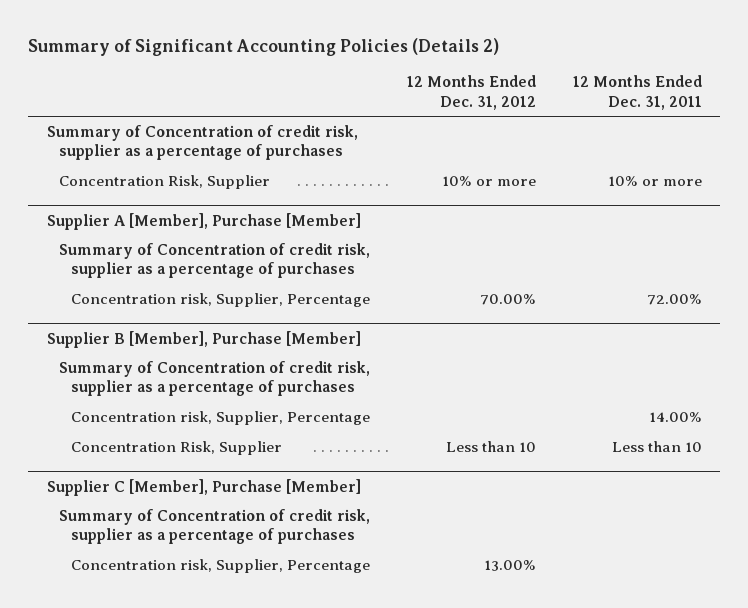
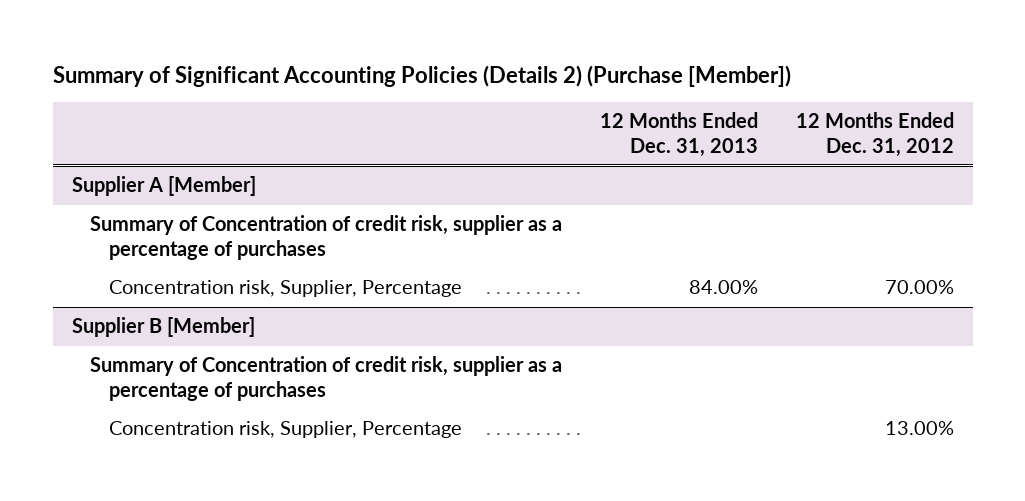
[28,37,500,56] Summary of Significant Accounting Policies (Details 2) -> [52,64,791,87] Summary of Significant Accounting Policies (Details 2) (Purchase [Member])
[572,75,702,110] 12 Months Ended Dec. 31, 2011 -> none
none -> [600,112,759,157] 12 Months Ended Dec. 31, 2013
[46,125,358,161] Summary of Concentration of credit risk, supplier as a percentage of purchases -> none
[58,175,270,190] Concentration Risk, Supplier -> none
[46,212,361,230] Supplier A [Member], Purchase [Member] -> [71,176,256,197] Supplier A [Member]
[58,361,370,397] Summary of Concentration of credit risk, supplier as a percentage of purchases -> none
[71,411,371,426] Concentration risk, Supplier, Percentage -> none
[71,441,283,456] Concentration Risk, Supplier -> none
[46,478,361,496] Supplier C [Member], Purchase [Member] -> none
[46,330,361,348] Supplier B [Member], Purchase [Member] -> [71,317,255,338] Supplier B [Member]

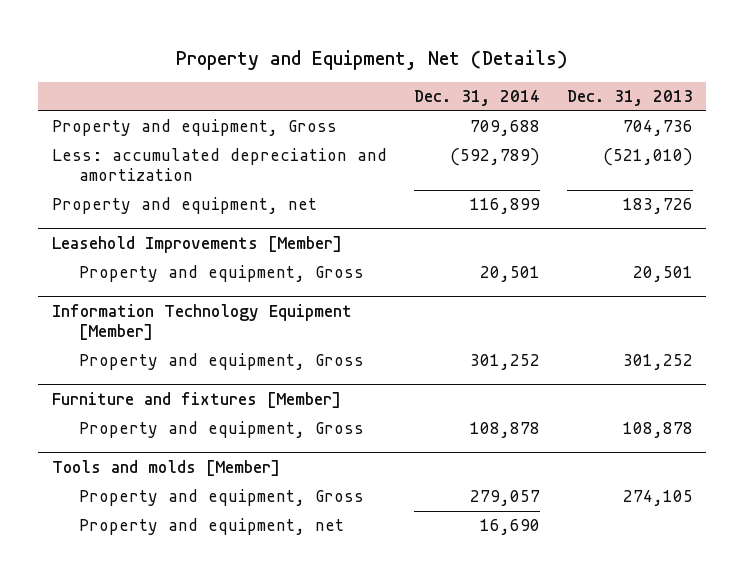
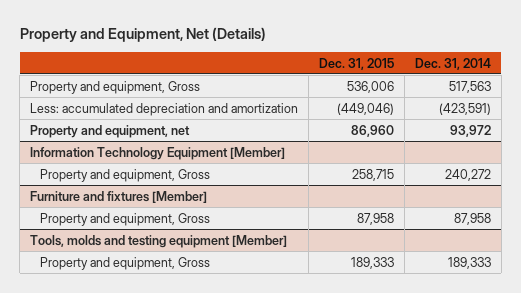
[566,90,693,107] Dec. 31, 2013 -> none
none -> [319,57,395,70] Dec. 31, 2015
[51,236,342,254] Leasehold Improvements [Member] -> none
[78,265,364,283] Property and equipment, Gross -> none
[469,120,540,137] 709,688 -> [448,80,491,93] 517,563
[449,148,540,167] (592,789) -> [438,102,491,115] (423,591)
[469,198,540,215] 116,899 -> [449,124,491,137] 93,972
[469,354,540,371] 301,252 -> [444,168,491,181] 240,272
[78,518,344,536] Property and equipment, net -> none
[469,422,540,439] 108,878 -> [453,212,491,225] 87,958
[51,460,280,477] Tools and molds [Member] -> [30,234,288,248] Tools, molds and testing equipment [Member]
[469,490,540,507] 279,057 -> [447,256,491,269] 189,333

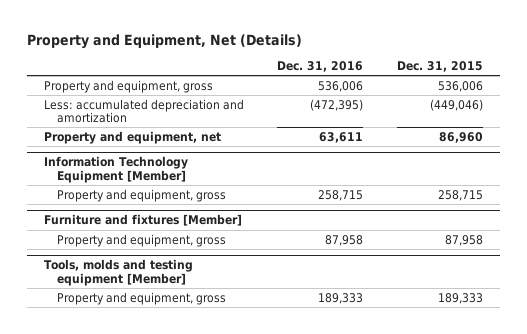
[414,57,491,70] Dec. 31, 2014 -> none
none -> [277,61,364,73] Dec. 31, 2016
[30,80,201,94] Property and equipment, Gross -> [43,79,213,93] Property and equipment, gross
[40,168,211,182] Property and equipment, Gross -> [57,188,227,202] Property and equipment, gross
[40,212,211,226] Property and equipment, Gross -> [57,233,227,247] Property and equipment, gross
[40,256,211,270] Property and equipment, Gross -> [57,291,227,305] Property and equipment, gross

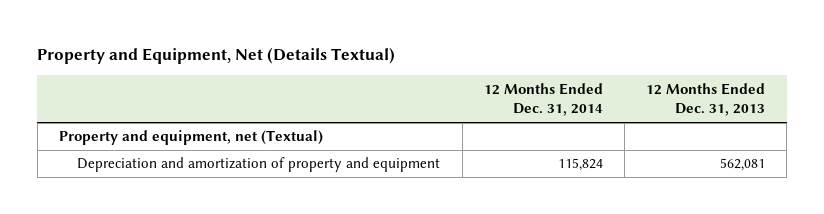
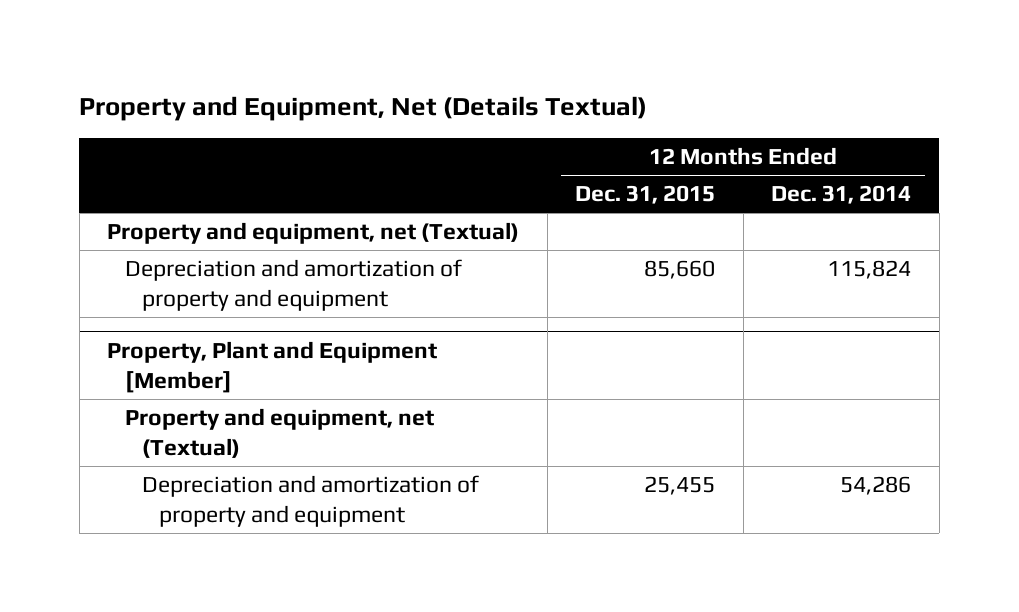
[646,82,766,117] 12 Months Ended Dec. 31, 2013 -> none
none -> [575,185,716,205] Dec. 31, 2015
none -> [107,340,438,393] Property, Plant and Equipment [Member]
none -> [124,408,434,458] Property and equipment, net (Textual)
none -> [141,475,479,527] Depreciation and amortization of property and equipment

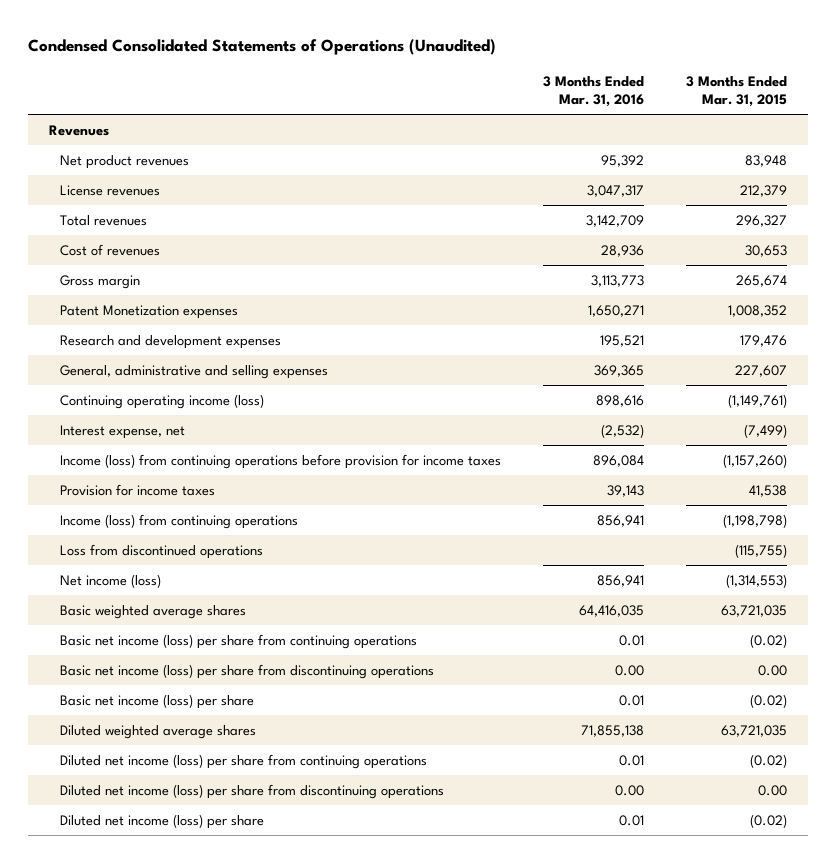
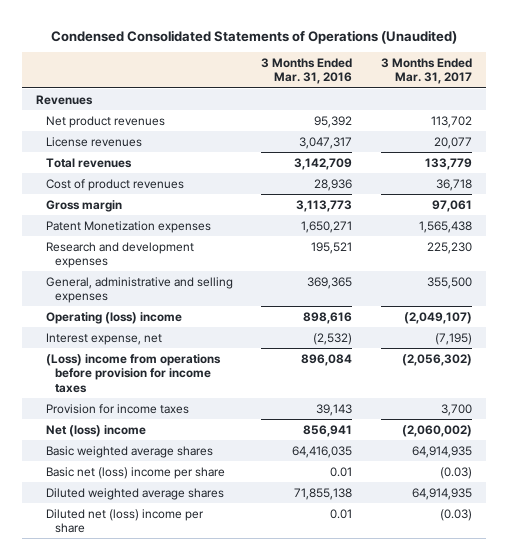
[685,75,787,108] 3 Months Ended Mar. 31, 2015 -> none
none -> [380,58,472,85] 3 Months Ended Mar. 31, 2017
[59,243,160,256] Cost of revenues -> [45,178,184,191] Cost of product revenues
[59,393,264,409] Continuing operating income (loss) -> [45,311,182,324] Operating (loss) income
[59,453,501,469] Income (loss) from continuing operations before provision for income taxes -> [45,353,221,393] (Loss) income from operations before provision for income taxes
[59,513,298,529] Income (loss) from continuing operations -> none
[59,543,263,559] Loss from discontinued operations -> none
[59,573,161,588] Net income (loss) -> [45,424,146,437] Net (loss) income
[59,633,417,649] Basic net income (loss) per share from continuing operations -> none
[59,663,434,679] Basic net income (loss) per share from discontinuing operations -> none
[59,693,254,709] Basic net income (loss) per share -> [45,466,225,479] Basic net (loss) income per share
[59,753,427,769] Diluted net income (loss) per share from continuing operations -> none
[59,783,444,799] Diluted net income (loss) per share from discontinuing operations -> none
[59,813,264,829] Diluted net income (loss) per share -> [45,508,204,534] Diluted net (loss) income per share

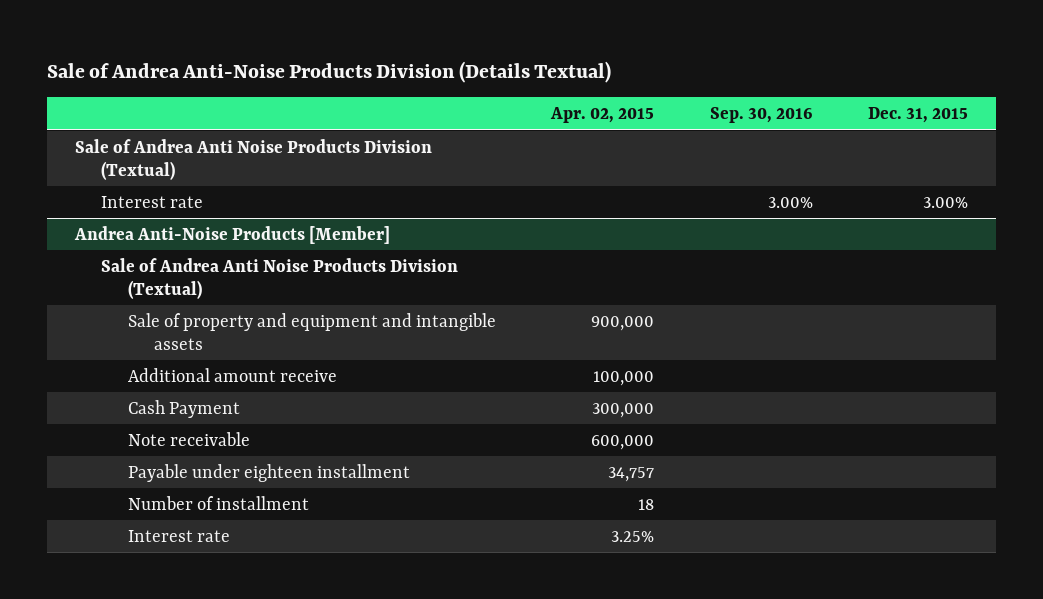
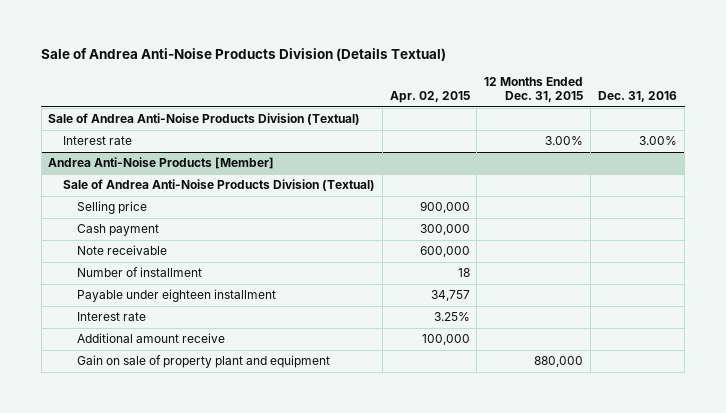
[709,107,813,124] Sep. 30, 2016 -> none
[868,107,969,124] Dec. 31, 2015 -> none
none -> [484,77,584,103] 12 Months Ended Dec. 31, 2015
none -> [598,91,678,103] Dec. 31, 2016
[75,138,433,180] Sale of Andrea Anti Noise Products Division (Textual) -> [48,113,361,126] Sale of Andrea Anti-Noise Products Division (Textual)
[101,257,459,299] Sale of Andrea Anti Noise Products Division (Textual) -> [62,179,375,192] Sale of Andrea Anti-Noise Products Division (Textual)
[127,312,496,350] Sale of property and equipment and intangible assets -> [77,201,148,215] Selling price
[127,399,240,418] Cash Payment -> [77,224,160,237] Cash payment
[127,463,410,482] Payable under eighteen installment -> [77,289,277,303] Payable under eighteen installment
[127,367,337,382] Additional amount receive -> [77,333,226,344] Additional amount receive
none -> [77,355,331,369] Gain on sale of property plant and equipment

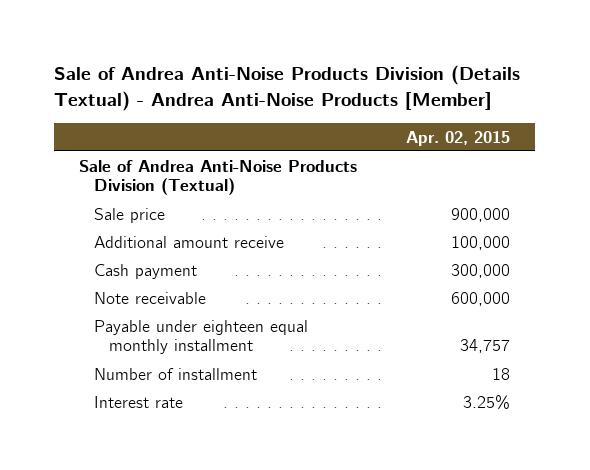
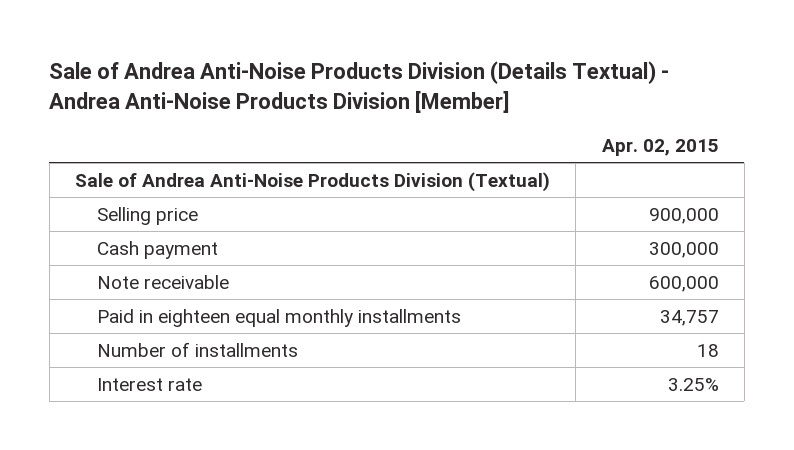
[54,65,521,112] Sale of Andrea Anti-Noise Products Division (Details Textual) - Andrea Anti-Noise Products [Member] -> [49,61,670,113] Sale of Andrea Anti-Noise Products Division (Details Textual) - Andrea Anti-Noise Products Division [Member]
[93,235,284,248] Additional amount receive -> none
[93,207,165,223] Sale price -> [97,206,199,225] Selling price
[93,319,308,355] Payable under eighteen equal monthly installment -> [97,308,462,327] Paid in eighteen equal monthly installments
[93,367,257,380] Number of installment -> [97,341,299,357] Number of installments

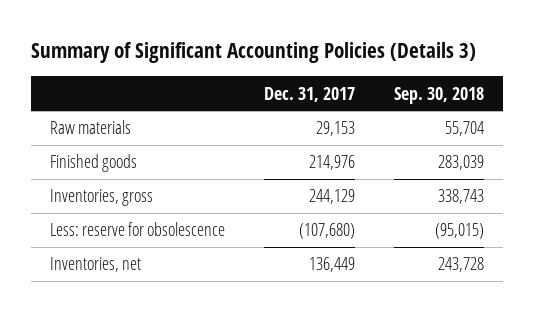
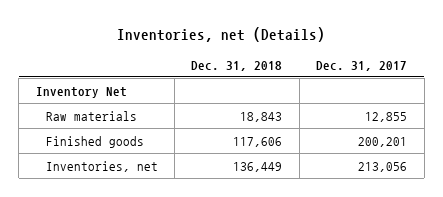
[30,42,476,64] Summary of Significant Accounting Policies (Details 3) -> [117,27,326,43] Inventories, net (Details)
[393,86,484,104] Sep. 30, 2018 -> none
none -> [191,60,283,71] Dec. 31, 2018
[50,222,226,237] Less: reserve for obsolescence -> none
[50,257,142,273] Inventories, net -> none
none -> [35,86,127,98] Inventory Net
[316,121,356,137] 29,153 -> [365,111,408,122] 12,855
[309,155,356,171] 214,976 -> [358,136,408,147] 200,201
[50,189,154,207] Inventories, gross -> [45,160,158,172] Inventories, net
[309,189,356,205] 244,129 -> [358,161,408,172] 213,056

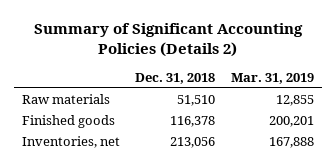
[117,27,326,43] Inventories, net (Details) -> [33,22,303,58] Summary of Significant Accounting Policies (Details 2)
[316,60,408,71] Dec. 31, 2017 -> none
none -> [230,72,314,84] Mar. 31, 2019
[35,86,127,98] Inventory Net -> none
[240,111,283,122] 18,843 -> [177,94,216,106] 51,510
[233,136,283,147] 117,606 -> [170,115,216,127] 116,378
[233,161,283,172] 136,449 -> [170,136,216,148] 213,056

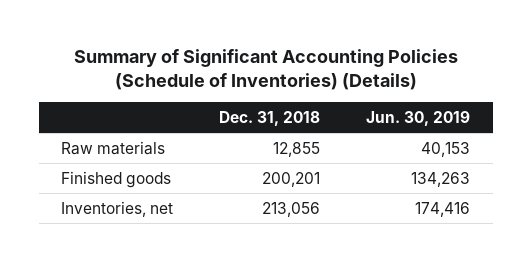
[33,22,303,58] Summary of Significant Accounting Policies (Details 2) -> [73,48,458,90] Summary of Significant Accounting Policies (Schedule of Inventories) (Details)
[230,72,314,84] Mar. 31, 2019 -> none
none -> [366,110,471,126] Jun. 30, 2019
[177,94,216,106] 51,510 -> [273,141,321,157] 12,855
[170,115,216,127] 116,378 -> [262,171,321,187] 200,201

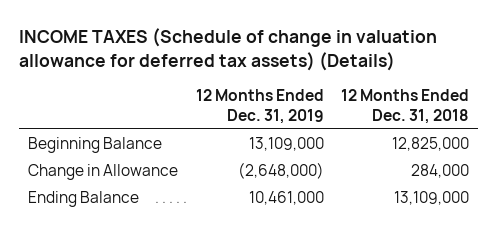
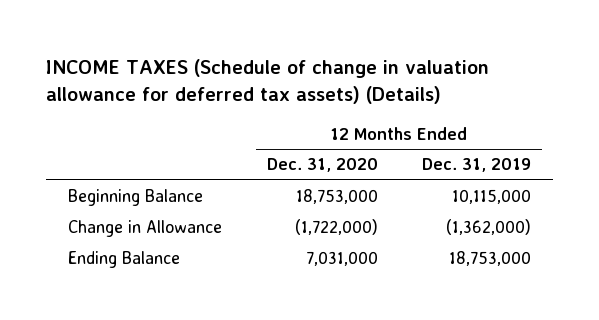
[341,89,470,124] 12 Months Ended Dec. 31, 2018 -> none
none -> [266,158,378,173] Dec. 31, 2020
[248,136,324,151] 13,109,000 -> [451,189,531,205] 10,115,000
[237,161,324,179] (2,648,000) -> [445,219,531,236] (1,362,000)
[248,190,324,205] 10,461,000 -> [448,251,531,267] 18,753,000

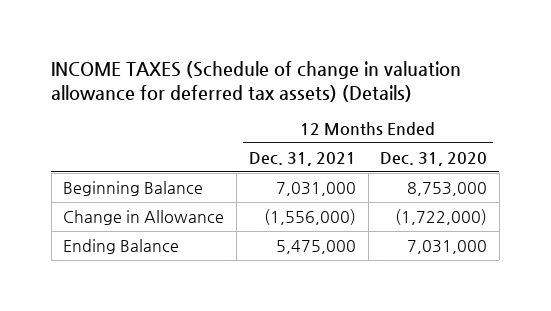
[421,158,531,173] Dec. 31, 2019 -> none
none -> [248,151,356,166] Dec. 31, 2021
[295,189,378,205] 18,753,000 -> [407,181,488,196] 8,753,000

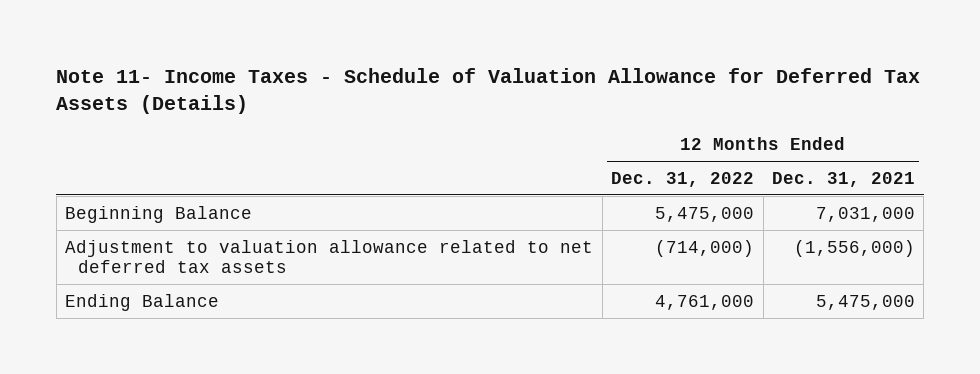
[51,61,462,102] INCOME TAXES (Schedule of change in valuation allowance for deferred tax assets) (Details) -> [56,68,921,115] Note 11- Income Taxes - Schedule of Valuation Allowance for Deferred Tax Assets (Details)
[380,151,488,166] Dec. 31, 2020 -> none
none -> [611,171,755,187] Dec. 31, 2022
[63,209,225,225] Change in Allowance -> [65,239,594,273] Adjustment to valuation allowance related to net deferred tax assets

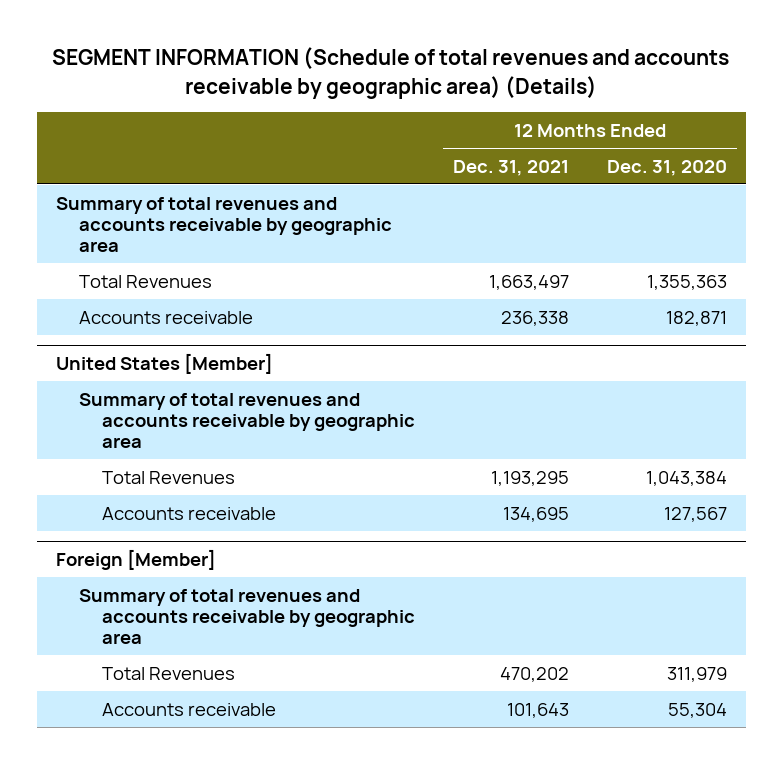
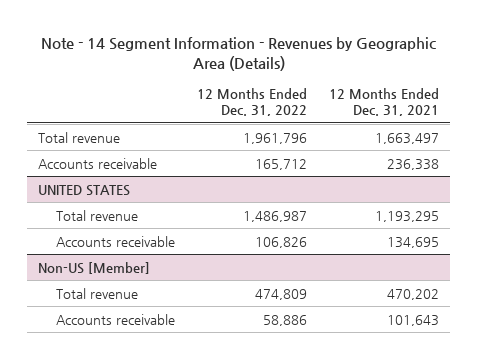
[52,47,730,99] SEGMENT INFORMATION (Schedule of total revenues and accounts receivable by geographic area) (Details) -> [40,36,436,71] Note - 14 Segment Information - Revenues by Geographic Area (Details)
[607,159,728,176] Dec. 31, 2020 -> none
none -> [196,88,307,117] 12 Months Ended Dec. 31, 2022
[55,196,392,253] Summary of total revenues and accounts receivable by geographic area -> none
[78,274,212,288] Total Revenues -> [38,131,121,143] Total revenue
[78,392,415,449] Summary of total revenues and accounts receivable by geographic area -> none
[55,353,273,375] United States [Member] -> [38,184,131,196] UNITED STATES
[101,470,235,484] Total Revenues -> [56,209,139,221] Total revenue
[55,549,216,571] Foreign [Member] -> none
[78,588,415,645] Summary of total revenues and accounts receivable by geographic area -> none
none -> [38,261,151,274] Non-US [Member]
[101,666,235,680] Total Revenues -> [56,287,139,299] Total revenue

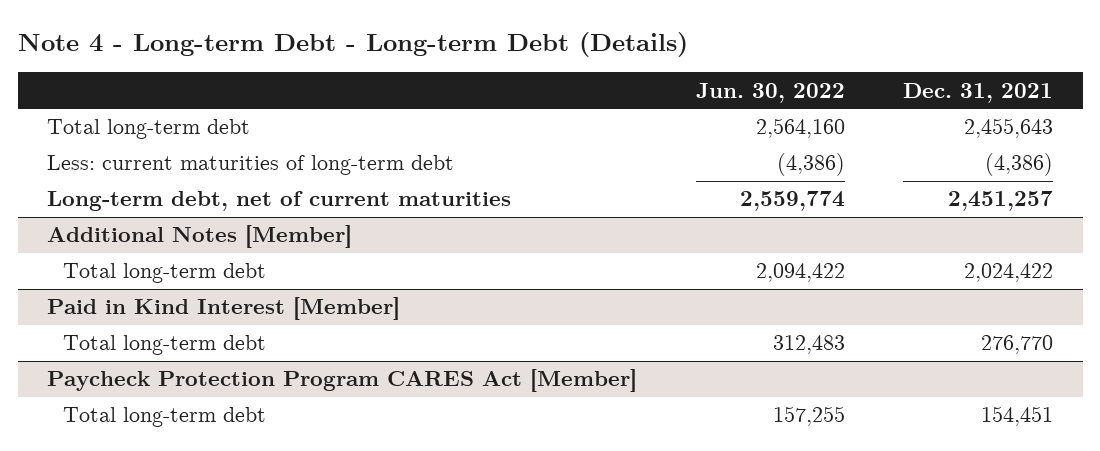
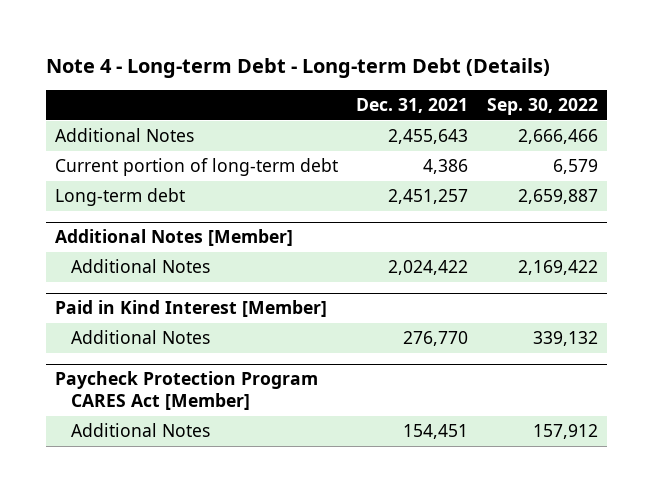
[695,82,845,103] Jun. 30, 2022 -> none
none -> [486,97,598,115] Sep. 30, 2022
[46,119,250,140] Total long-term debt -> [54,128,194,143] Additional Notes
[46,155,454,176] Less: current maturities of long-term debt -> [54,158,338,177] Current portion of long-term debt
[985,153,1054,177] (4,386) -> [423,159,469,175] 4,386
[46,191,511,212] Long-term debt, net of current maturities -> [54,188,185,207] Long-term debt
[63,263,267,284] Total long-term debt -> [71,259,211,274] Additional Notes
[63,335,267,356] Total long-term debt -> [71,330,211,345] Additional Notes
[63,407,267,428] Total long-term debt -> [71,423,211,438] Additional Notes

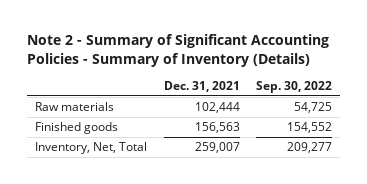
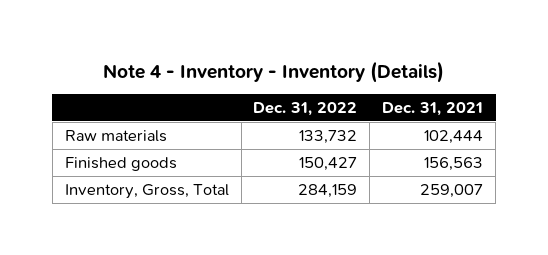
[27,34,330,67] Note 2 - Summary of Significant Accounting Policies - Summary of Inventory (Details) -> [102,60,444,83] Note 4 - Inventory - Inventory (Details)
[256,80,333,93] Sep. 30, 2022 -> none
none -> [253,101,358,116] Dec. 31, 2022
[35,142,148,155] Inventory, Net, Total -> [64,183,229,199] Inventory, Gross, Total

